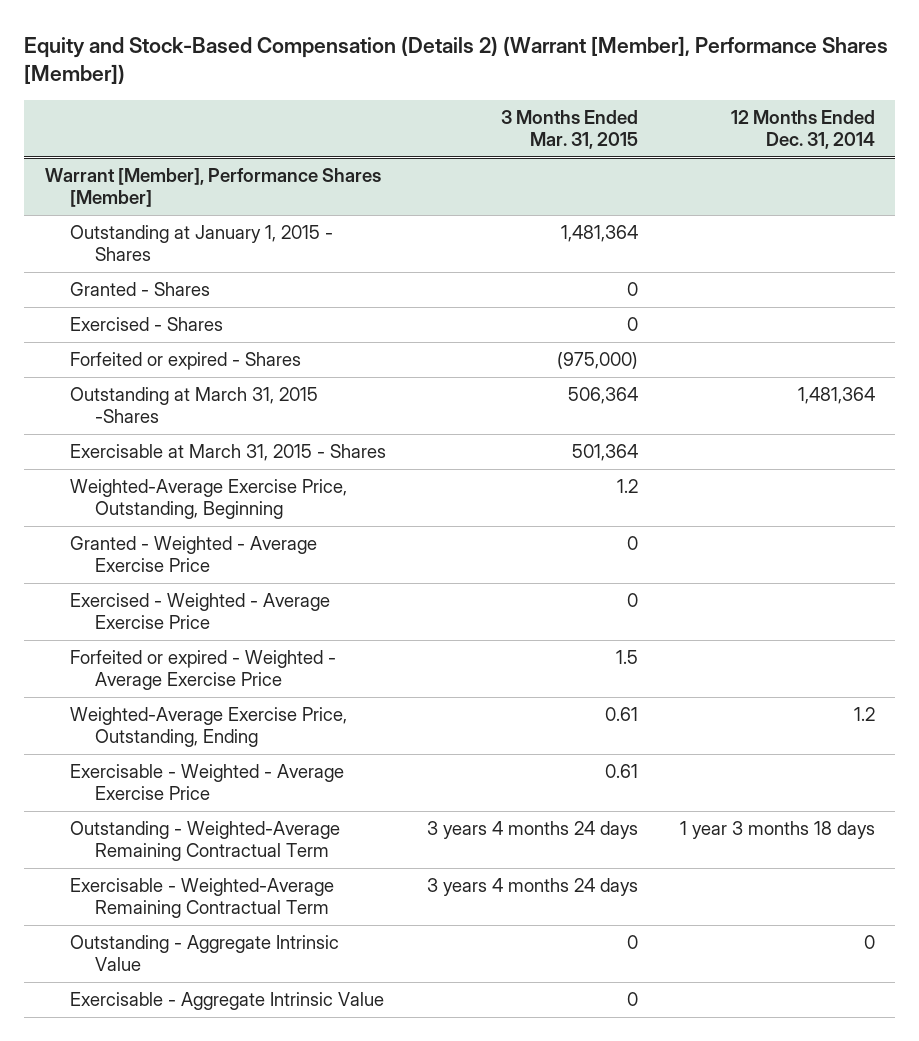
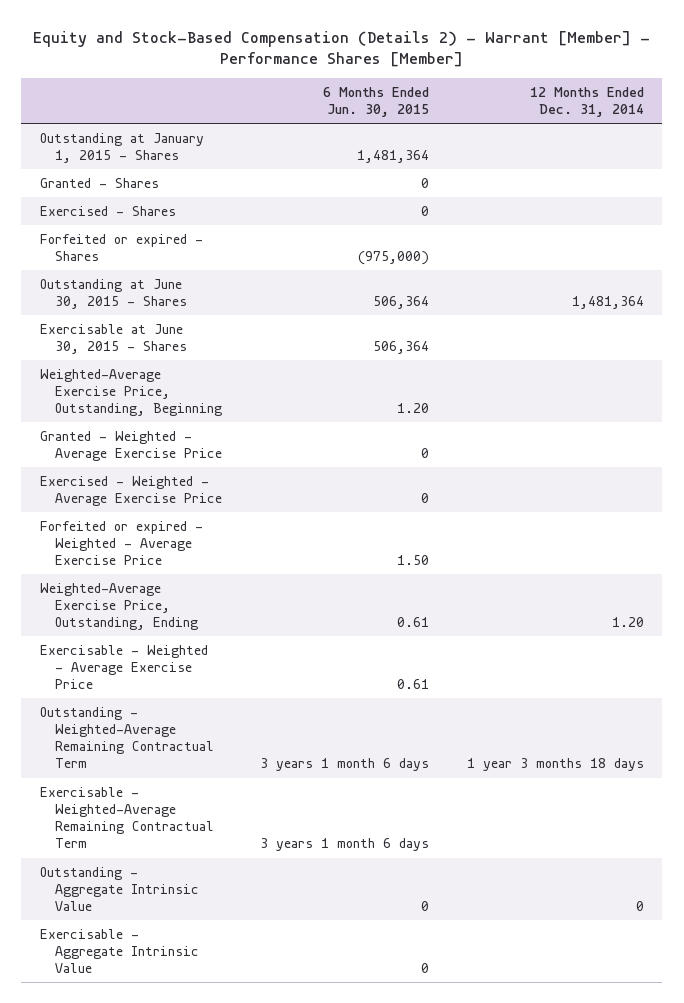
[23,35,888,85] Equity and Stock-Based Compensation (Details 2) (Warrant [Member], Performance Shares [Member]) -> [32,30,650,68] Equity and Stock-Based Compensation (Details 2) - Warrant [Member] - Performance Shares [Member]
[501,109,639,150] 3 Months Ended Mar. 31, 2015 -> none
none -> [323,87,430,118] 6 Months Ended Jun. 30, 2015
[44,168,381,208] Warrant [Member], Performance Shares [Member] -> none
[70,387,319,424] Outstanding at March 31, 2015 -Shares -> [40,278,188,309] Outstanding at June 30, 2015 - Shares
[70,444,387,462] Exercisable at March 31, 2015 - Shares -> [40,323,188,354] Exercisable at June 30, 2015 - Shares
[853,707,875,722] 1.2 -> [611,617,644,628] 1.20

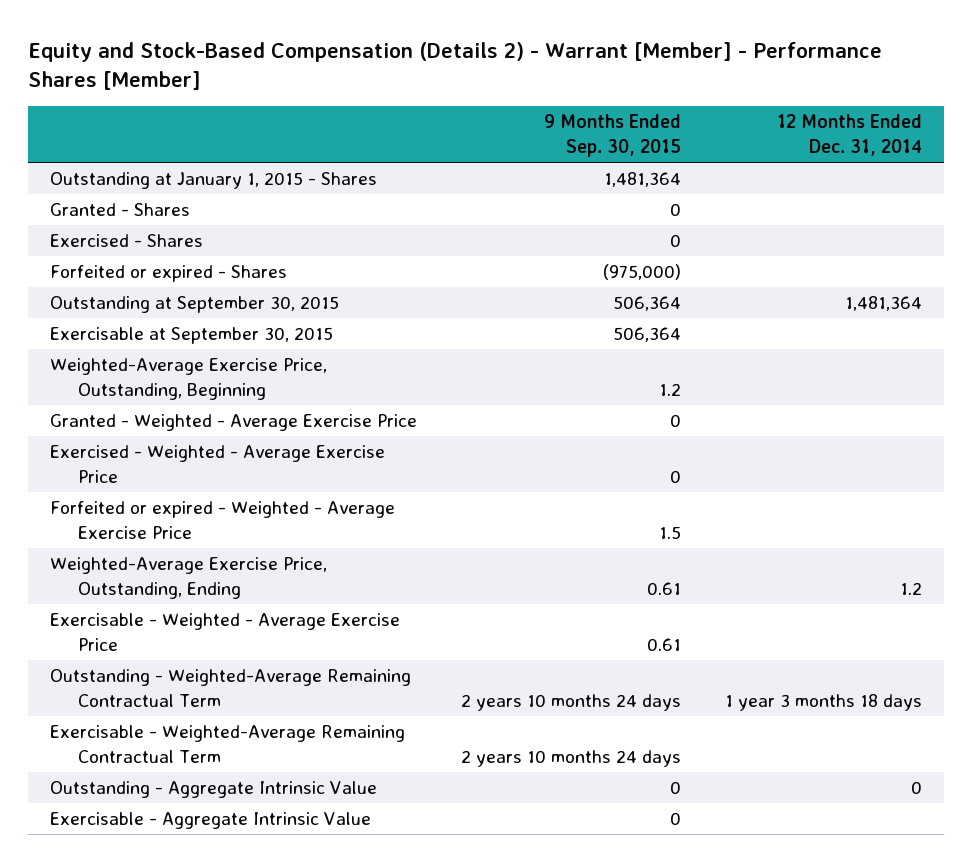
[323,87,430,118] 6 Months Ended Jun. 30, 2015 -> none
none -> [544,114,682,157] 9 Months Ended Sep. 30, 2015
[40,278,188,309] Outstanding at June 30, 2015 - Shares -> [50,296,340,314] Outstanding at September 30, 2015
[40,323,188,354] Exercisable at June 30, 2015 - Shares -> [50,327,334,345] Exercisable at September 30, 2015
[611,617,644,628] 1.20 -> [899,581,922,595] 1.2

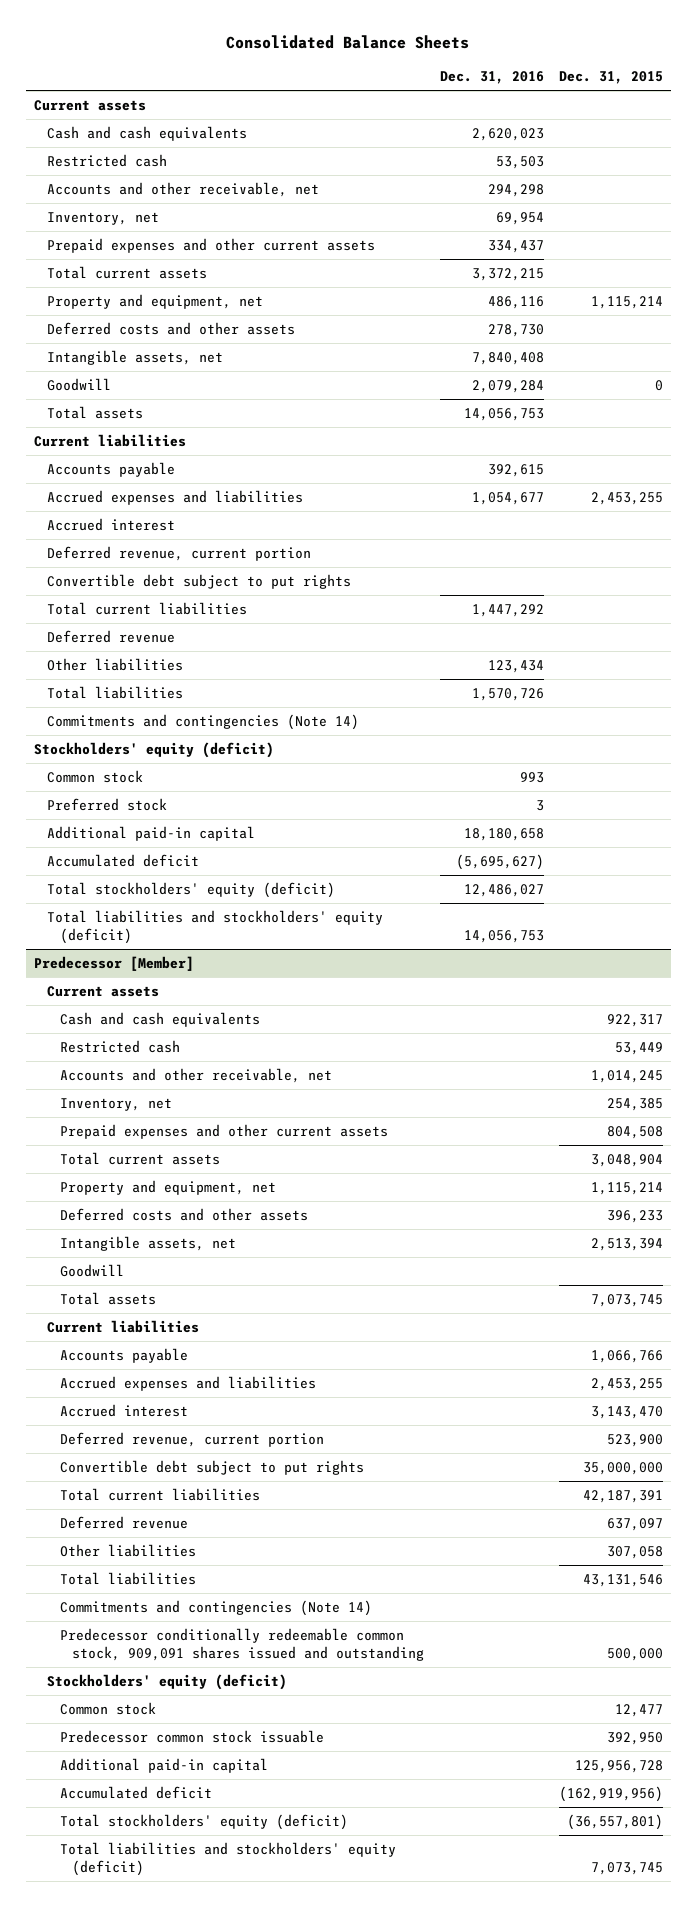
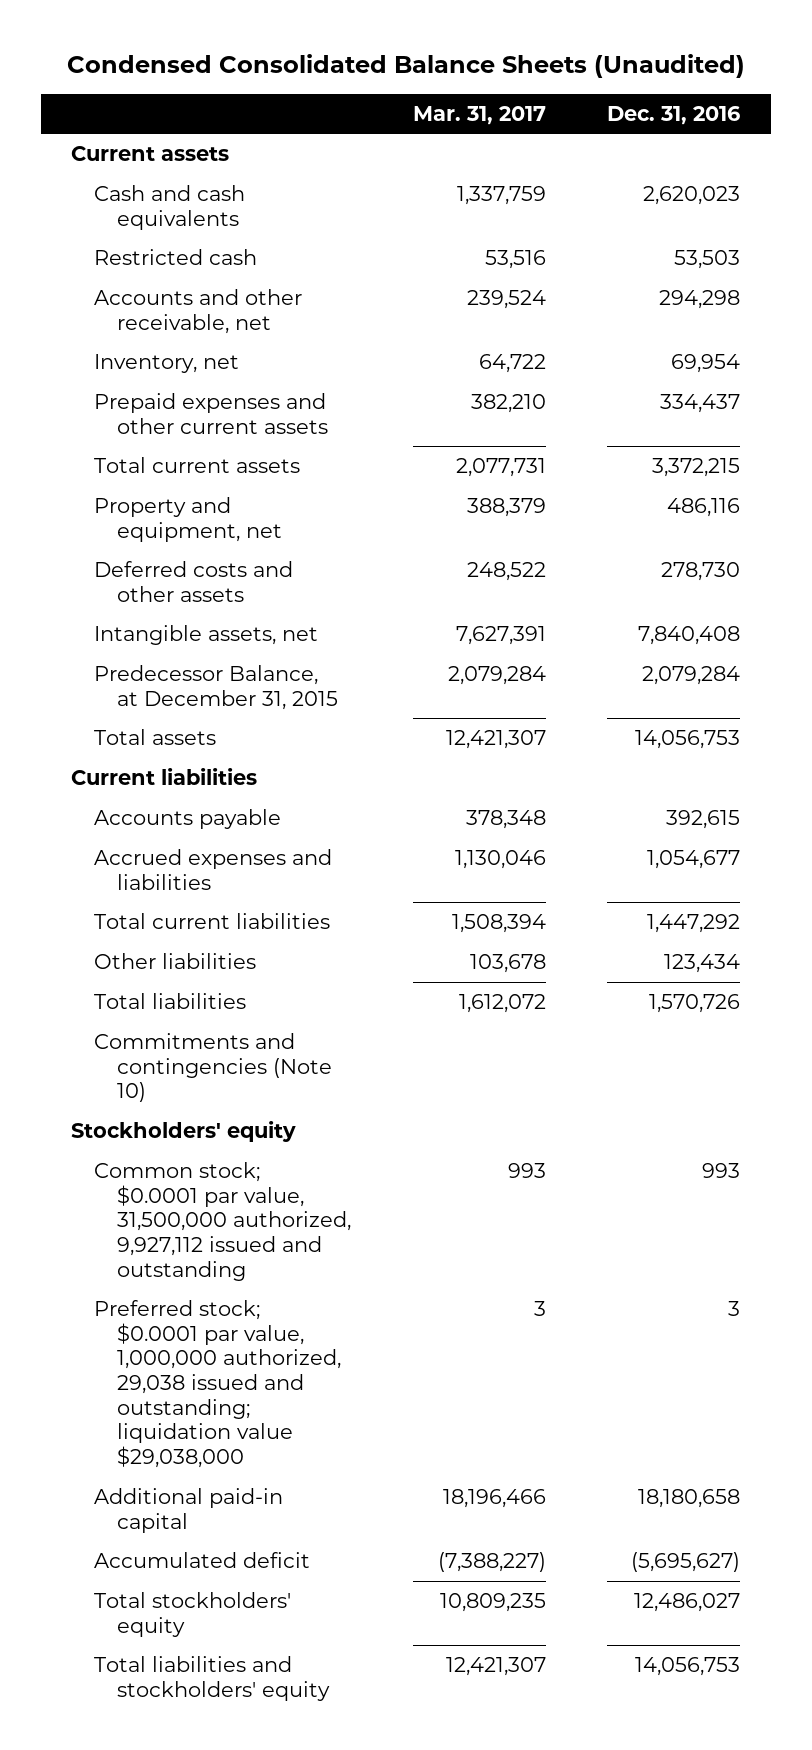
[226,34,470,49] Consolidated Balance Sheets -> [66,53,745,78] Condensed Consolidated Balance Sheets (Unaudited)
[559,71,664,85] Dec. 31, 2015 -> none
none -> [412,105,546,125] Mar. 31, 2017
[46,378,111,392] Goodwill -> [94,665,338,710] Predecessor Balance, at December 31, 2015
[46,518,175,532] Accrued interest -> none
[46,546,311,562] Deferred revenue, current portion -> none
[46,574,351,590] Convertible debt subject to put rights -> none
[46,630,175,644] Deferred revenue -> none
[46,714,359,731] Commitments and contingencies (Note 14) -> [94,1033,332,1103] Commitments and contingencies (Note 10)
[33,742,274,759] Stockholders' equity (deficit) -> [71,1121,297,1143] Stockholders' equity
[46,770,143,784] Common stock -> [94,1162,351,1281] Common stock; $0.0001 par value, 31,500,000 authorized, 9,927,112 issued and outstanding
[46,798,167,812] Preferred stock -> [94,1300,341,1469] Preferred stock; $0.0001 par value, 1,000,000 authorized, 29,038 issued and outstanding; liquidation value $29,038,000
[33,956,194,972] Predecessor [Member] -> none
[46,986,159,998] Current assets -> none
[59,1012,260,1028] Cash and cash equivalents -> none
[59,1040,180,1054] Restricted cash -> none
[59,1068,332,1084] Accounts and other receivable, net -> none
[59,1098,172,1112] Inventory, net -> none
[59,1124,388,1140] Prepaid expenses and other current assets -> none
[59,1152,220,1166] Total current assets -> none
[59,1180,276,1196] Property and equipment, net -> none
[59,1208,308,1222] Deferred costs and other assets -> none
[59,1236,236,1252] Intangible assets, net -> none
[59,1264,124,1278] Goodwill -> none
[59,1292,156,1306] Total assets -> none
[46,1320,199,1334] Current liabilities -> none
[59,1348,188,1364] Accounts payable -> none
[59,1376,316,1392] Accrued expenses and liabilities -> none
[59,1404,188,1418] Accrued interest -> none
[59,1432,324,1448] Deferred revenue, current portion -> none
[59,1460,364,1476] Convertible debt subject to put rights -> none
[59,1488,260,1502] Total current liabilities -> none
[59,1516,188,1530] Deferred revenue -> none
[59,1544,196,1558] Other liabilities -> none
[59,1572,196,1586] Total liabilities -> none
[59,1600,372,1617] Commitments and contingencies (Note 14) -> none
[59,1628,425,1662] Predecessor conditionally redeemable common stock, 909,091 shares issued and outstanding -> none
[46,1674,287,1691] Stockholders' equity (deficit) -> none
[59,1702,156,1716] Common stock -> none
[59,1730,324,1744] Predecessor common stock issuable -> none
[59,1758,268,1774] Additional paid-in capital -> none
[59,1786,212,1800] Accumulated deficit -> none
[59,1814,348,1831] Total stockholders' equity (deficit) -> none
[59,1842,396,1877] Total liabilities and stockholders' equity (deficit) -> none
[46,882,335,899] Total stockholders' equity (deficit) -> [94,1592,292,1637] Total stockholders' equity
[46,910,383,945] Total liabilities and stockholders' equity (deficit) -> [94,1656,330,1701] Total liabilities and stockholders' equity

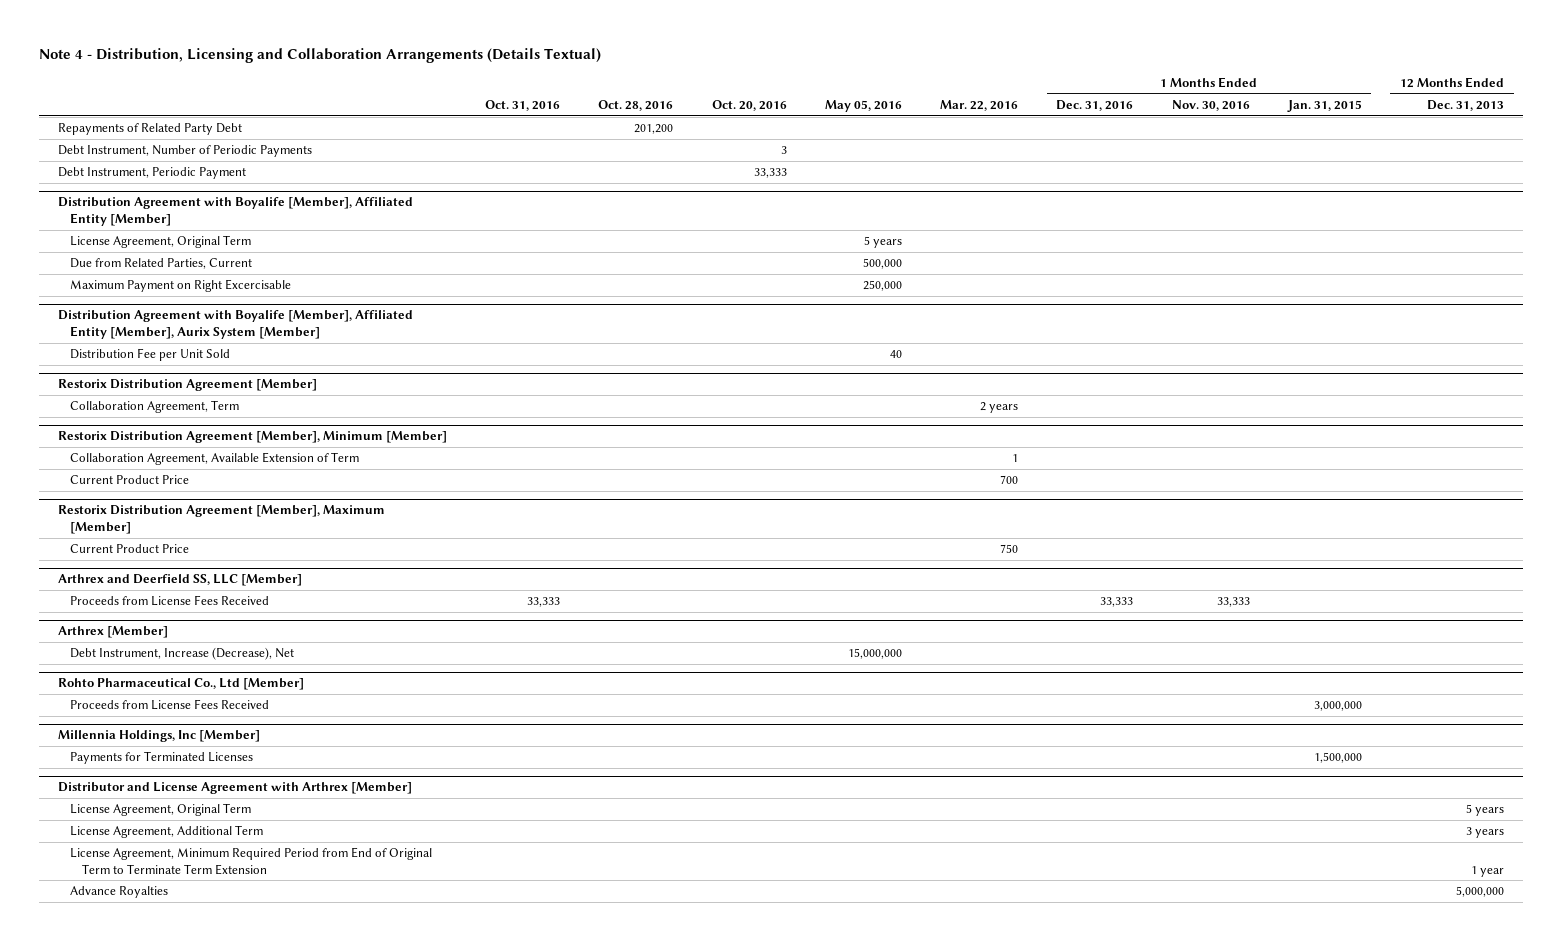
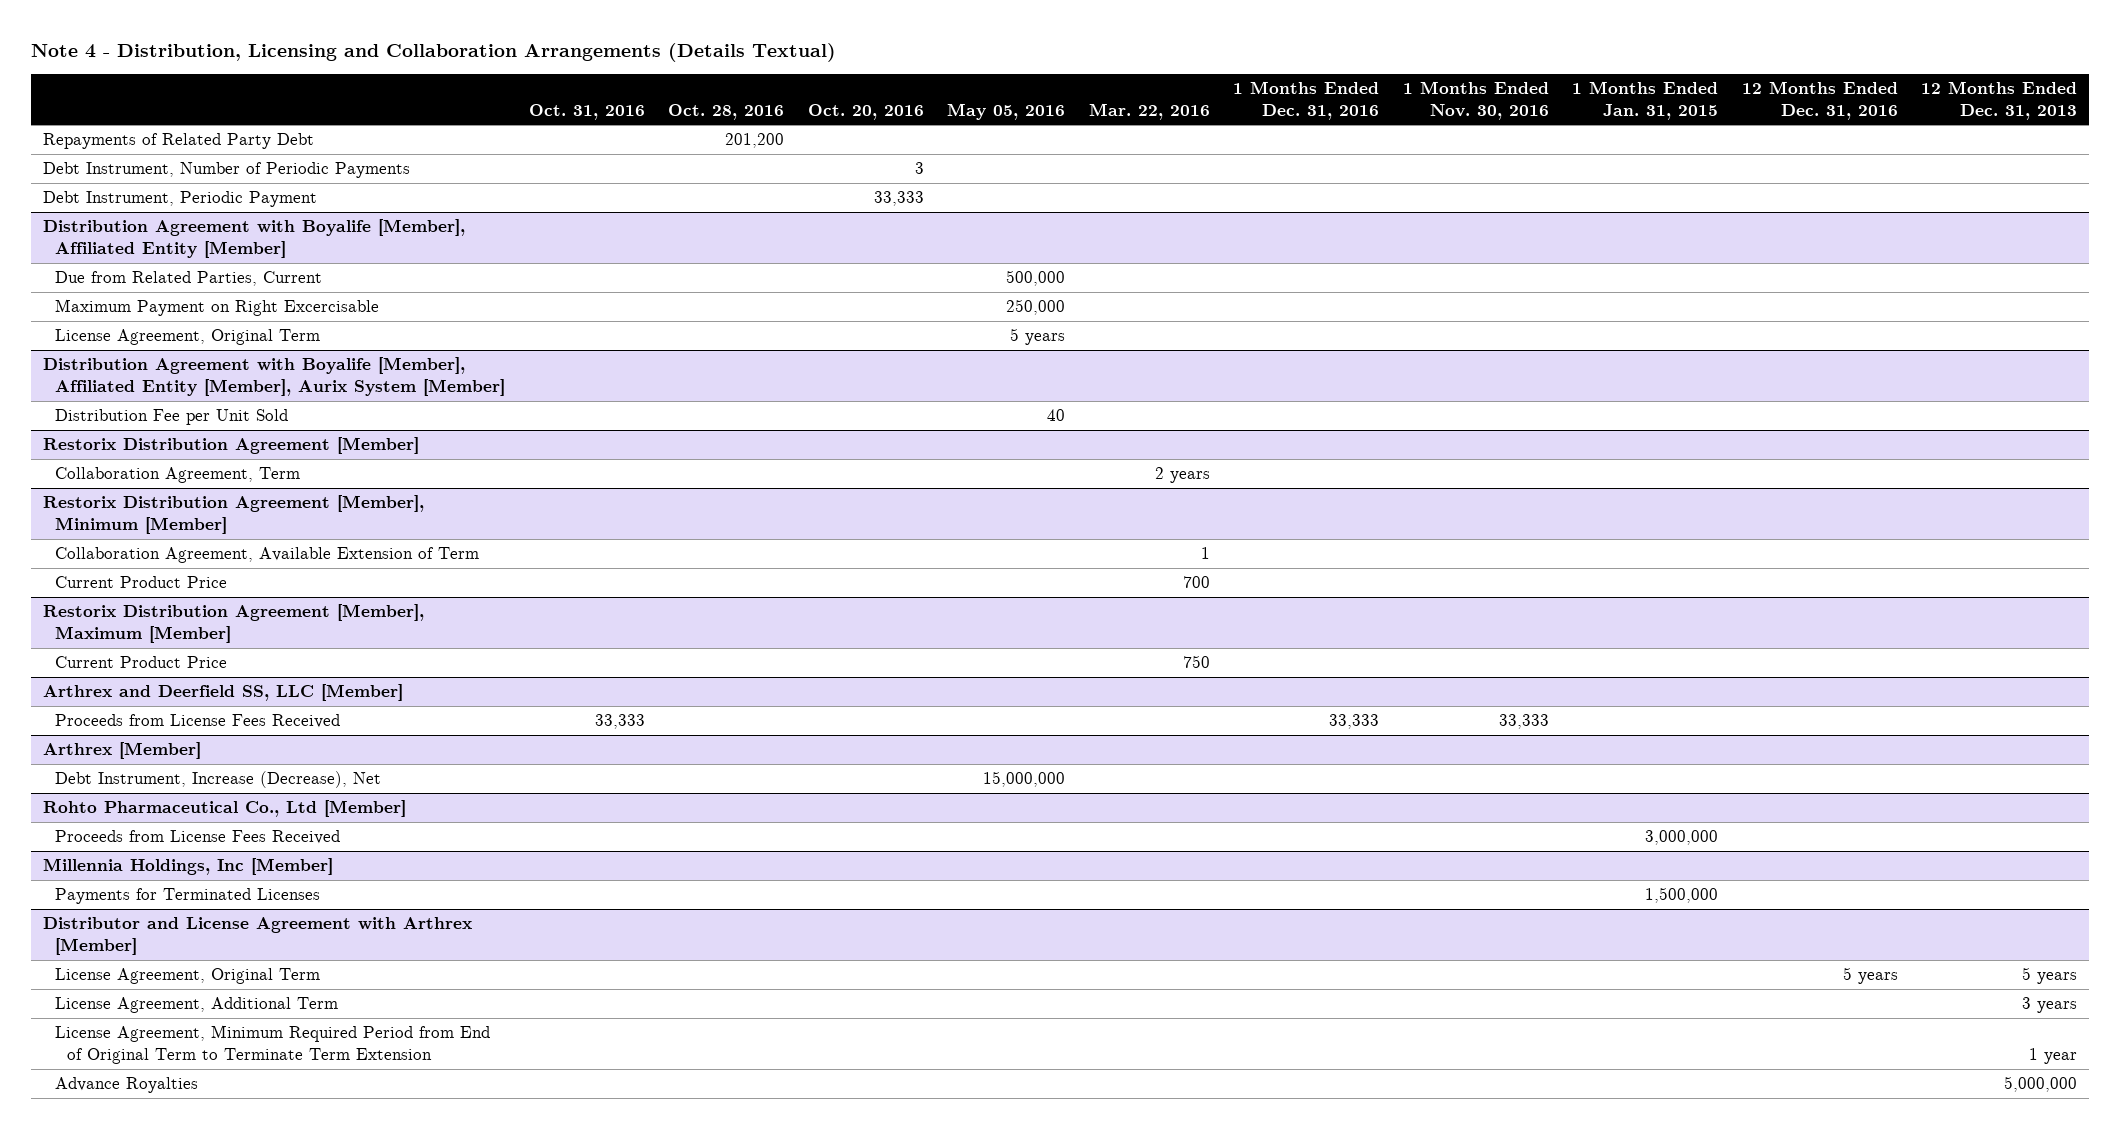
none -> [1741,80,1898,120] 12 Months Ended Dec. 31, 2016
[69,235,251,249] License Agreement, Original Term -> [55,329,321,346] License Agreement, Original Term

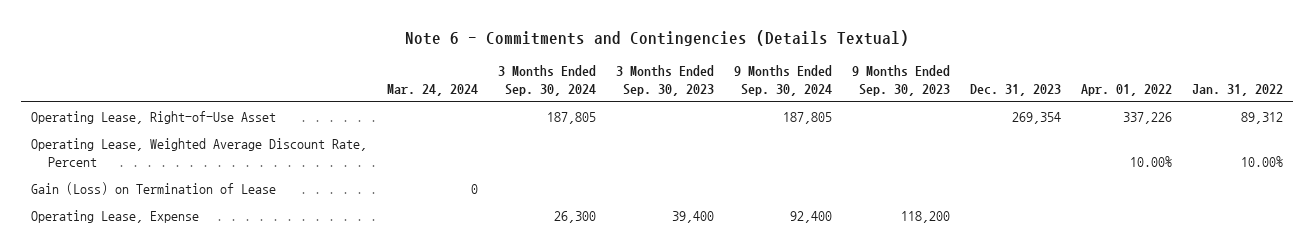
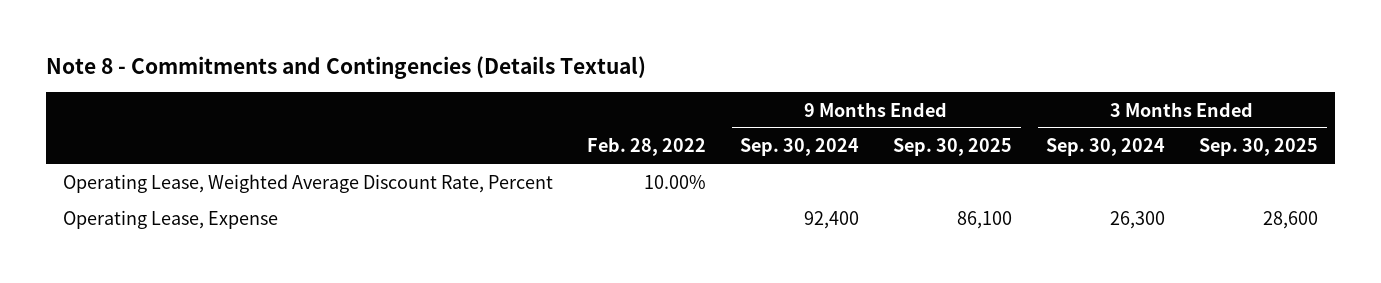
[404,29,909,46] Note 6 - Commitments and Contingencies (Details Textual) -> [46,56,647,80] Note 8 - Commitments and Contingencies (Details Textual)
[386,83,478,96] Mar. 24, 2024 -> none
[615,64,714,96] 3 Months Ended Sep. 30, 2023 -> none
[851,64,950,96] 9 Months Ended Sep. 30, 2023 -> none
[969,83,1061,96] Dec. 31, 2023 -> none
[1080,83,1172,96] Apr. 01, 2022 -> none
[1191,83,1283,96] Jan. 31, 2022 -> none
none -> [587,137,707,157] Feb. 28, 2022
none -> [893,138,1013,157] Sep. 30, 2025
none -> [1199,138,1319,157] Sep. 30, 2025
[30,111,276,125] Operating Lease, Right-of-Use Asset -> none
[30,182,276,196] Gain (Loss) on Termination of Lease -> none

